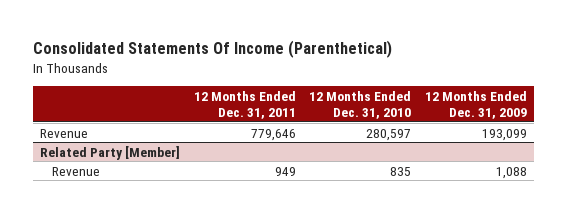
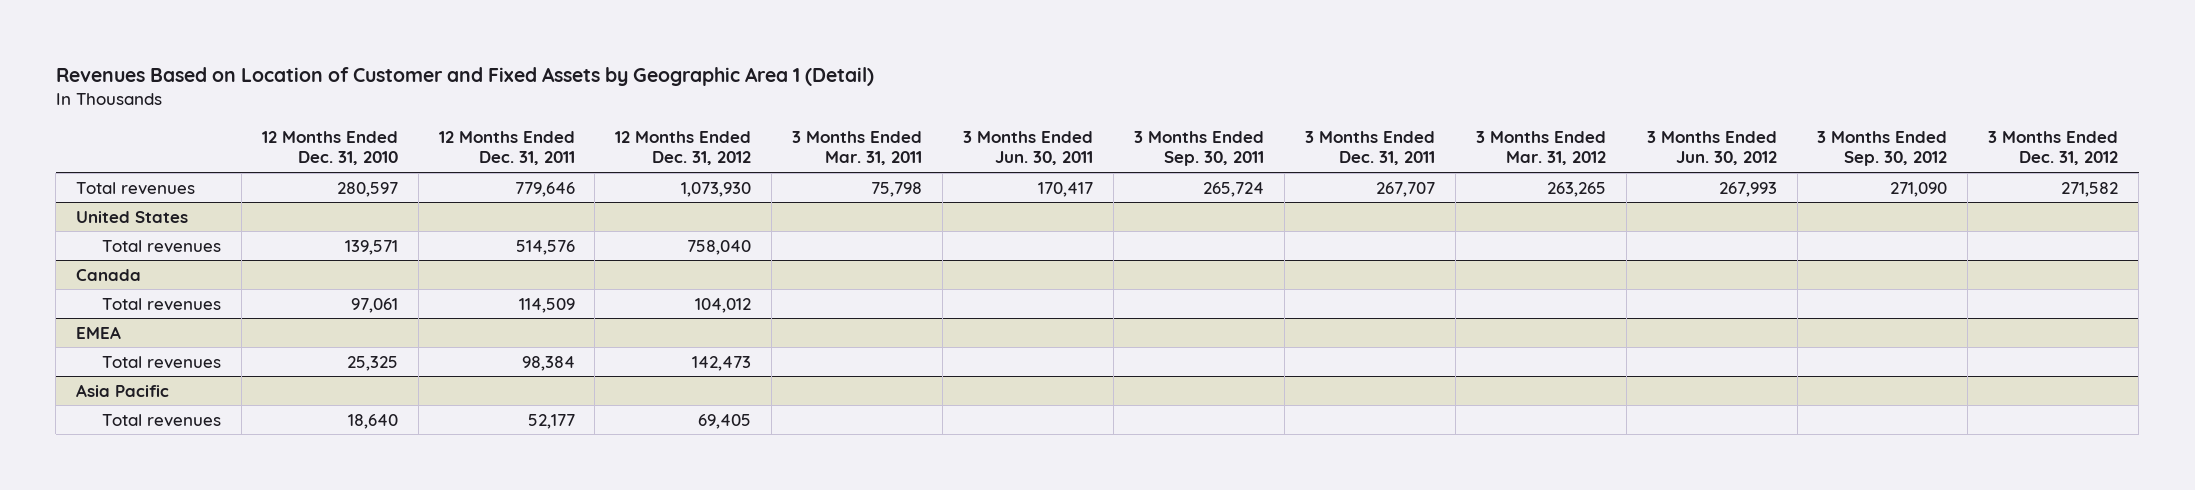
[32,40,392,59] Consolidated Statements Of Income (Parenthetical) -> [55,67,874,87] Revenues Based on Location of Customer and Fixed Assets by Geographic Area 1 (Detail)
[424,91,527,119] 12 Months Ended Dec. 31, 2009 -> none
none -> [615,130,752,166] 12 Months Ended Dec. 31, 2012
none -> [792,130,923,166] 3 Months Ended Mar. 31, 2011
none -> [963,130,1094,166] 3 Months Ended Jun. 30, 2011
none -> [1134,130,1265,167] 3 Months Ended Sep. 30, 2011
none -> [1304,130,1435,166] 3 Months Ended Dec. 31, 2011
none -> [1475,130,1606,166] 3 Months Ended Mar. 31, 2012
none -> [1646,130,1777,166] 3 Months Ended Jun. 30, 2012
none -> [1817,130,1948,167] 3 Months Ended Sep. 30, 2012
none -> [1988,130,2119,166] 3 Months Ended Dec. 31, 2012
[39,145,180,160] Related Party [Member] -> none
[51,166,100,176] Revenue -> none
[39,128,88,138] Revenue -> [76,181,196,195] Total revenues
none -> [76,210,189,223] United States
none -> [101,239,221,253] Total revenues
none -> [76,268,142,281] Canada
none -> [101,297,221,311] Total revenues
none -> [76,325,122,339] EMEA
none -> [101,355,221,369] Total revenues
none -> [76,383,170,397] Asia Pacific
none -> [101,413,221,427] Total revenues

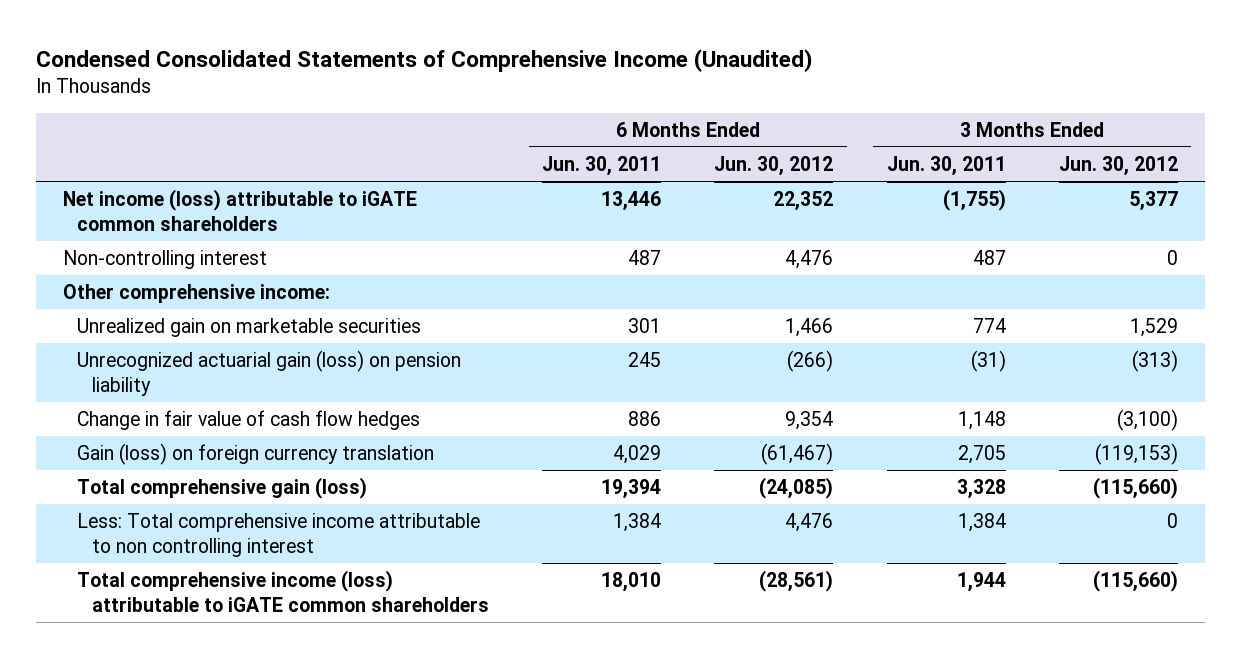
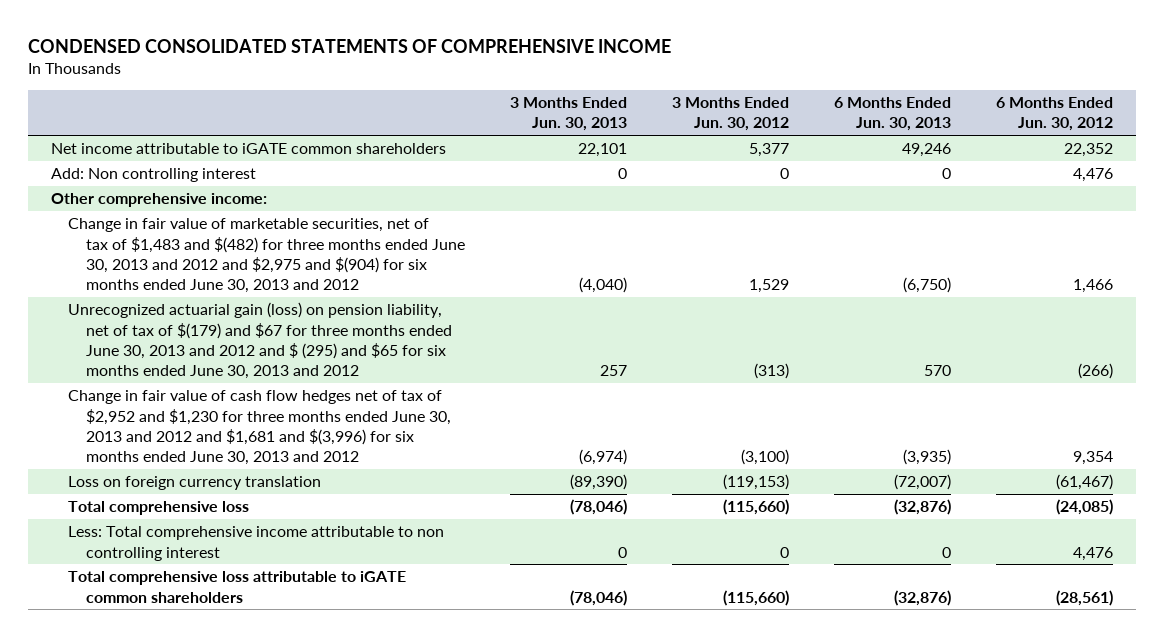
[36,48,813,72] Condensed Consolidated Statements of Comprehensive Income (Unaudited) -> [28,38,672,53] CONDENSED CONSOLIDATED STATEMENTS OF COMPREHENSIVE INCOME
[541,155,661,176] Jun. 30, 2011 -> none
[886,155,1006,176] Jun. 30, 2011 -> none
none -> [510,96,628,132] 3 Months Ended Jun. 30, 2013
none -> [834,96,952,132] 6 Months Ended Jun. 30, 2013
[63,188,418,231] Net income (loss) attributable to iGATE common shareholders -> [50,143,446,155] Net income attributable to iGATE common shareholders
[63,249,268,269] Non-controlling interest -> [50,168,256,183] Add: Non controlling interest
[77,317,422,337] Unrealized gain on marketable securities -> [68,218,466,294] Change in fair value of marketable securities, net of tax of $1,483 and $(482) for three months ended June 30, 2013 and 2012 and $2,975 and $(904) for six months ended June 30, 2013 and 2012
[77,349,462,396] Unrecognized actuarial gain (loss) on pension liability -> [68,302,453,380] Unrecognized actuarial gain (loss) on pension liability, net of tax of $(179) and $67 for three months ended June 30, 2013 and 2012 and $ (295) and $65 for six months ended June 30, 2013 and 2012
[77,409,421,430] Change in fair value of cash flow hedges -> [68,390,452,466] Change in fair value of cash flow hedges net of tax of $2,952 and $1,230 for three months ended June 30, 2013 and 2012 and $1,681 and $(3,996) for six months ended June 30, 2013 and 2012
[77,442,435,465] Gain (loss) on foreign currency translation -> [68,476,322,491] Loss on foreign currency translation
[77,476,368,499] Total comprehensive gain (loss) -> [68,501,250,516] Total comprehensive loss
[77,569,489,612] Total comprehensive income (loss) attributable to iGATE common shareholders -> [68,571,407,603] Total comprehensive loss attributable to iGATE common shareholders

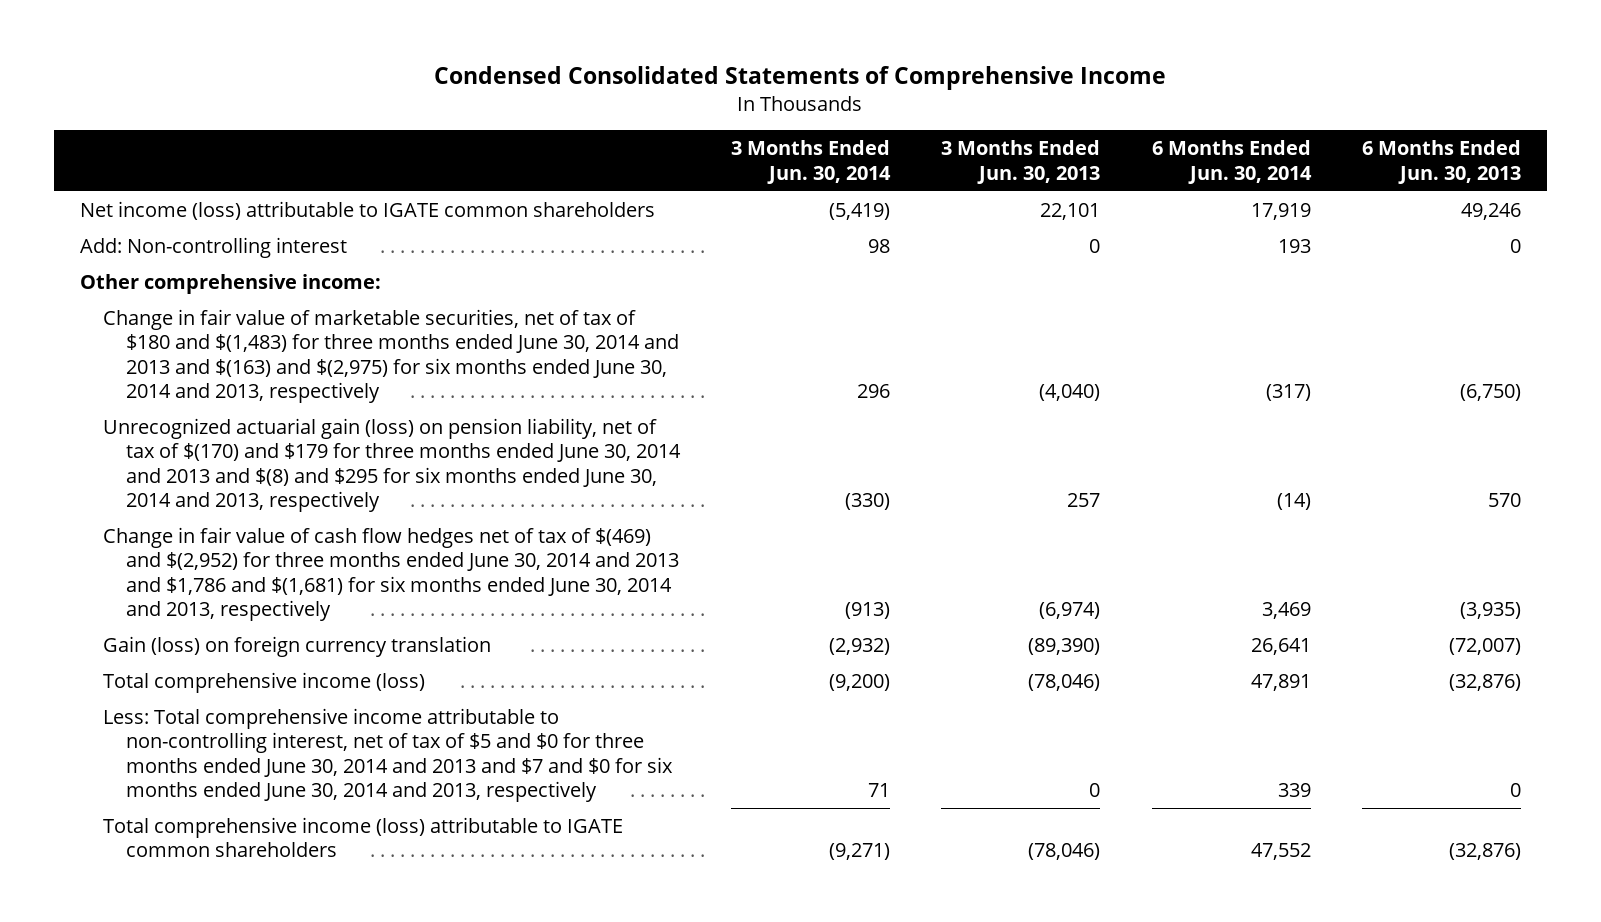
[28,38,672,53] CONDENSED CONSOLIDATED STATEMENTS OF COMPREHENSIVE INCOME -> [434,66,1167,91] Condensed Consolidated Statements of Comprehensive Income
[672,96,790,132] 3 Months Ended Jun. 30, 2012 -> none
[996,96,1114,132] 6 Months Ended Jun. 30, 2012 -> none
none -> [731,140,892,184] 3 Months Ended Jun. 30, 2014
none -> [1151,140,1312,184] 6 Months Ended Jun. 30, 2014
[50,143,446,155] Net income attributable to iGATE common shareholders -> [79,200,655,220] Net income (loss) attributable to IGATE common shareholders
[50,168,256,183] Add: Non controlling interest -> [79,236,347,258] Add: Non-controlling interest
[68,218,466,294] Change in fair value of marketable securities, net of tax of $1,483 and $(482) for three months ended June 30, 2013 and 2012 and $2,975 and $(904) for six months ended June 30, 2013 and 2012 -> [102,308,679,404] Change in fair value of marketable securities, net of tax of $180 and $(1,483) for three months ended June 30, 2014 and 2013 and $(163) and $(2,975) for six months ended June 30, 2014 and 2013, respectively
[68,302,453,380] Unrecognized actuarial gain (loss) on pension liability, net of tax of $(179) and $67 for three months ended June 30, 2013 and 2012 and $ (295) and $65 for six months ended June 30, 2013 and 2012 -> [102,417,681,513] Unrecognized actuarial gain (loss) on pension liability, net of tax of $(170) and $179 for three months ended June 30, 2014 and 2013 and $(8) and $295 for six months ended June 30, 2014 and 2013, respectively
[68,390,452,466] Change in fair value of cash flow hedges net of tax of $2,952 and $1,230 for three months ended June 30, 2013 and 2012 and $1,681 and $(3,996) for six months ended June 30, 2013 and 2012 -> [102,526,679,622] Change in fair value of cash flow hedges net of tax of $(469) and $(2,952) for three months ended June 30, 2014 and 2013 and $1,786 and $(1,681) for six months ended June 30, 2014 and 2013, respectively
[68,476,322,491] Loss on foreign currency translation -> [102,635,491,657] Gain (loss) on foreign currency translation
[68,501,250,516] Total comprehensive loss -> [102,671,425,693] Total comprehensive income (loss)
[68,526,445,561] Less: Total comprehensive income attributable to non controlling interest -> [102,707,673,803] Less: Total comprehensive income attributable to non-controlling interest, net of tax of $5 and $0 for three months ended June 30, 2014 and 2013 and $7 and $0 for six months ended June 30, 2014 and 2013, respectively
[68,571,407,603] Total comprehensive loss attributable to iGATE common shareholders -> [102,816,623,858] Total comprehensive income (loss) attributable to IGATE common shareholders

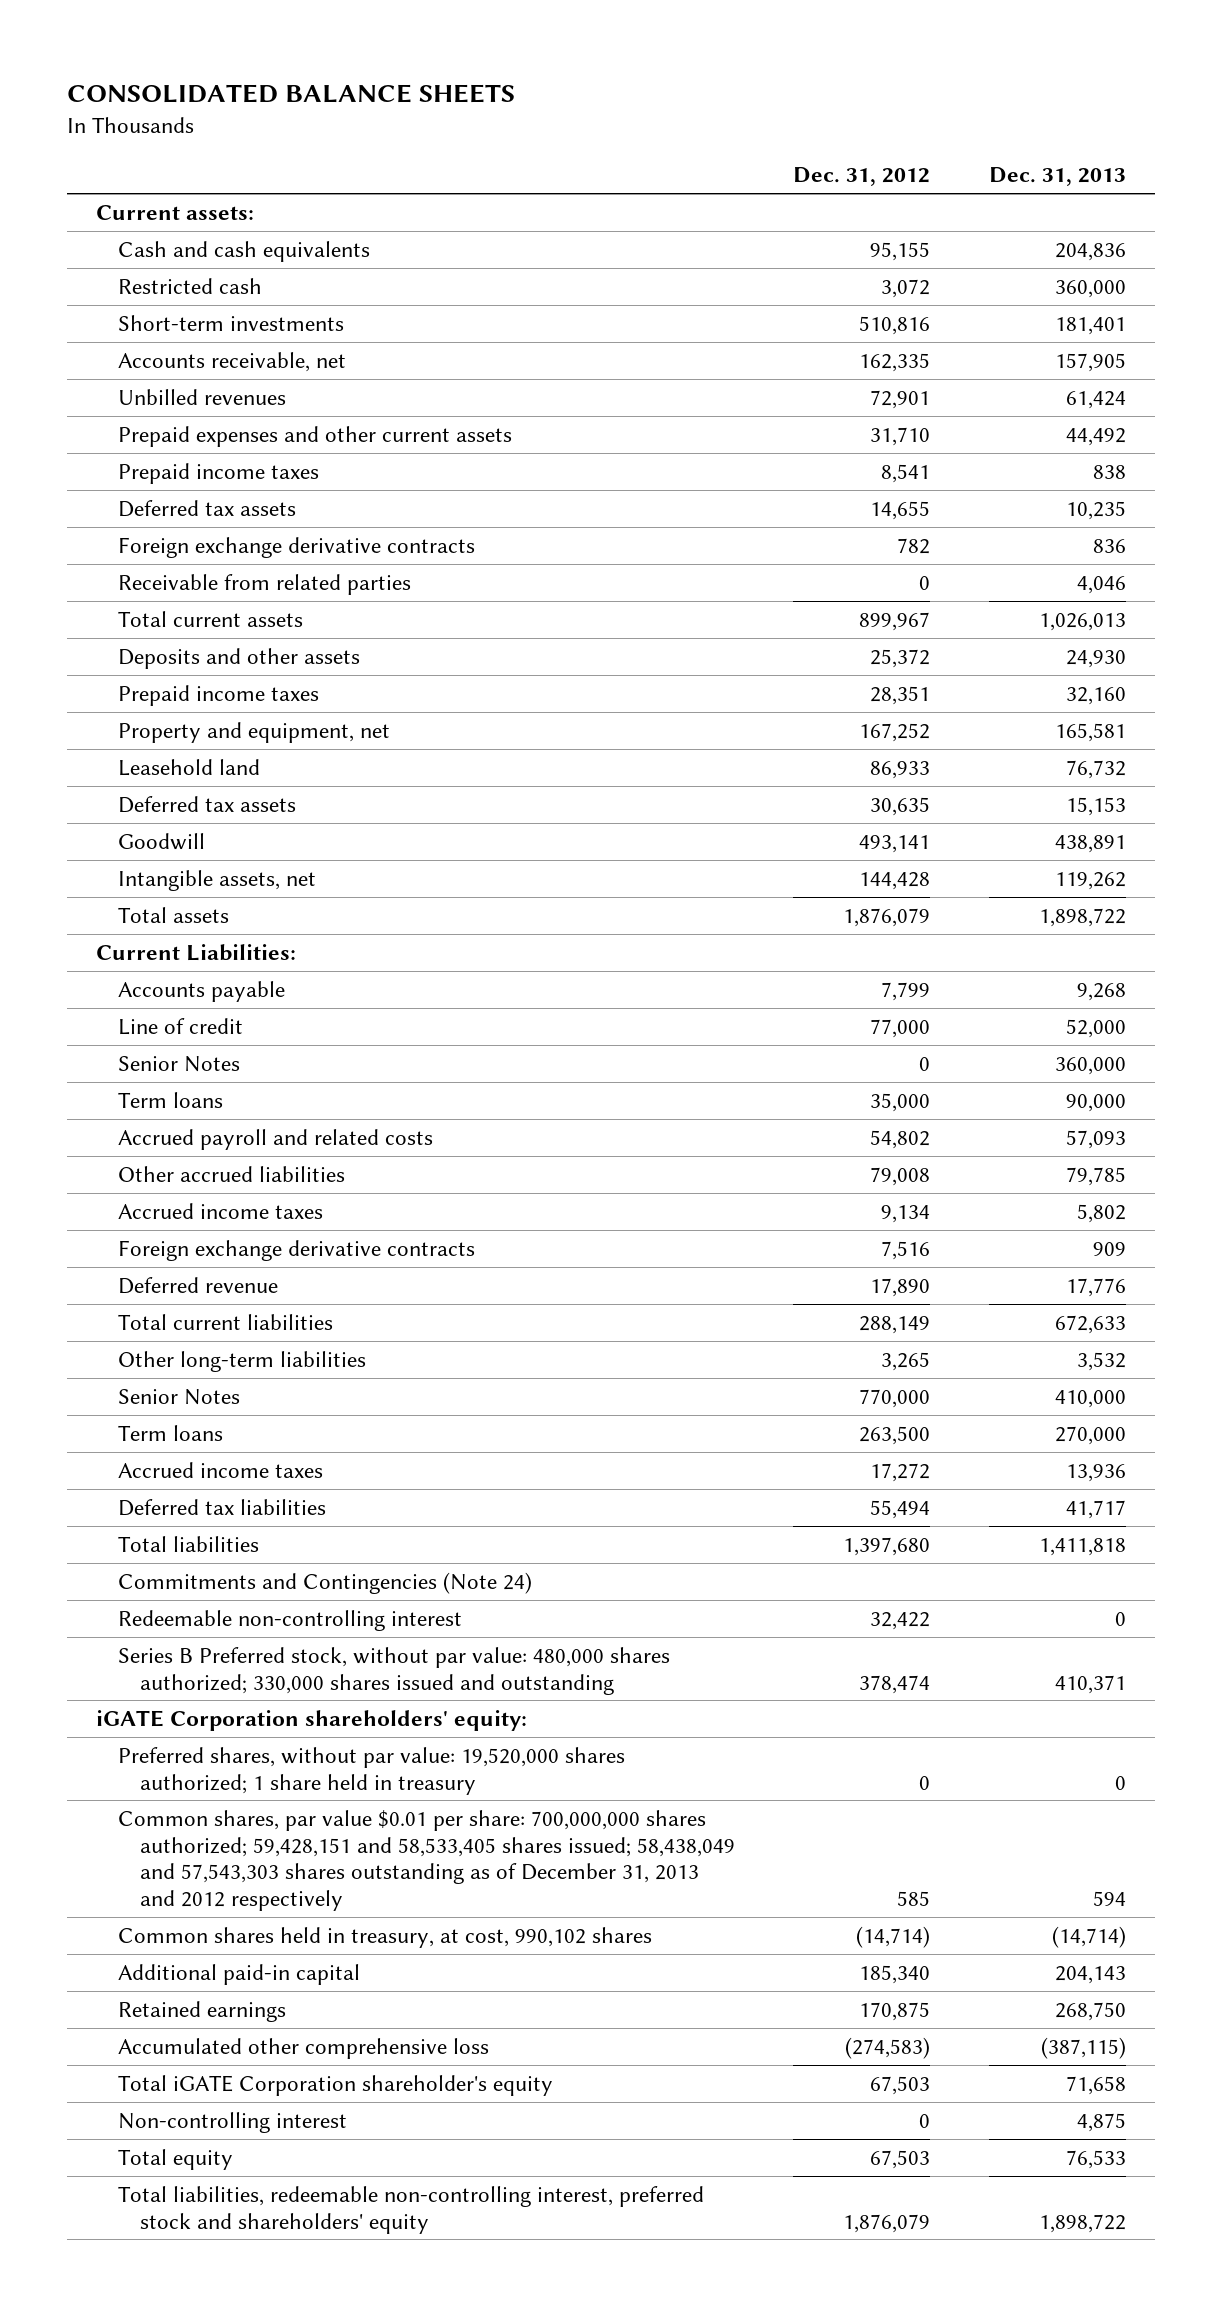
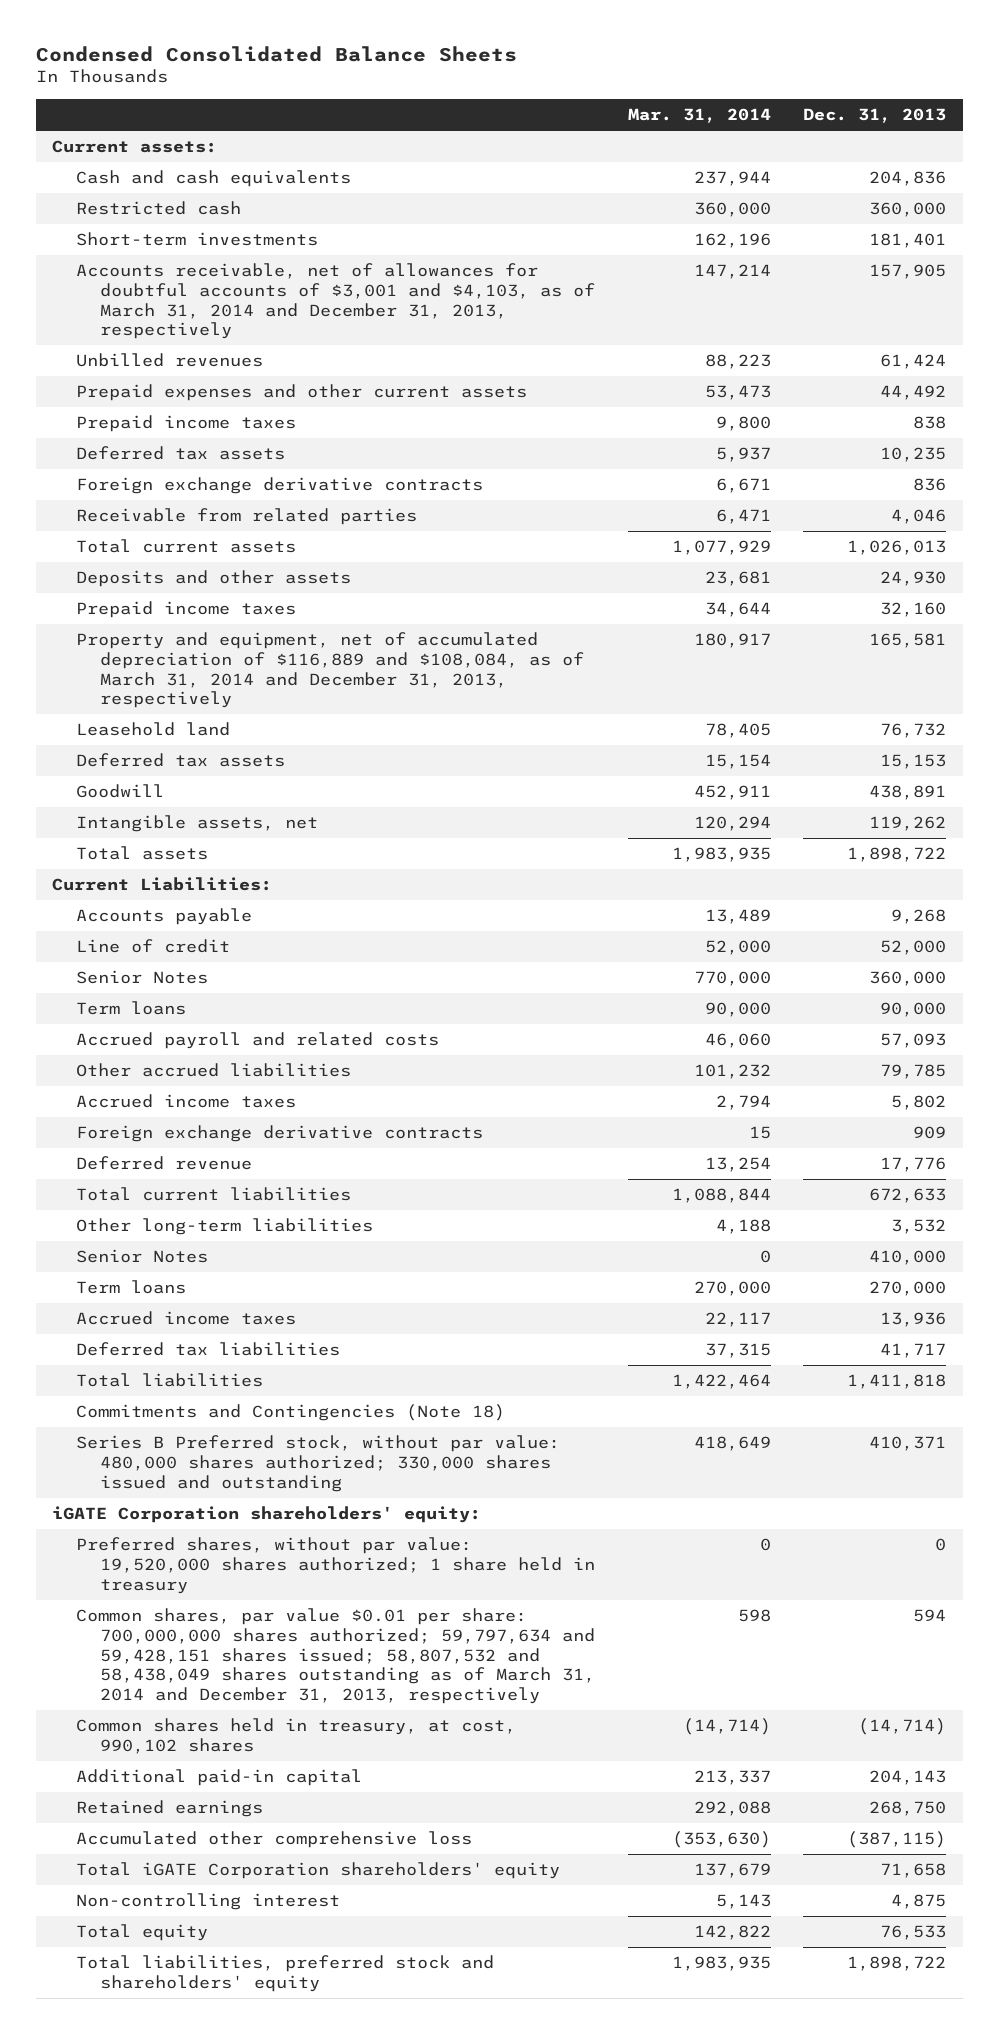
[66,84,515,104] CONSOLIDATED BALANCE SHEETS -> [35,45,517,62] Condensed Consolidated Balance Sheets
[793,167,931,187] Dec. 31, 2012 -> none
none -> [627,107,771,123] Mar. 31, 2014
[117,351,346,372] Accounts receivable, net -> [75,263,595,340] Accounts receivable, net of allowances for doubtful accounts of $3,001 and $4,103, as of March 31, 2014 and December 31, 2013, respectively
[117,721,390,743] Property and equipment, net -> [75,632,584,709] Property and equipment, net of accumulated depreciation of $116,889 and $108,084, as of March 31, 2014 and December 31, 2013, respectively
[117,1609,462,1631] Redeemable non-controlling interest -> none
[117,1571,532,1594] Commitments and Contingencies (Note 24) -> [75,1404,505,1422] Commitments and Contingencies (Note 18)
[117,1809,735,1911] Common shares, par value $0.01 per share: 700,000,000 shares authorized; 59,428,151 and 58,533,405 shares issued; 58,438,049 and 57,543,303 shares outstanding as of December 31, 2013 and 2012 respectively -> [75,1608,595,1705] Common shares, par value $0.01 per share: 700,000,000 shares authorized; 59,797,634 and 59,428,151 shares issued; 58,807,532 and 58,438,049 shares outstanding as of March 31, 2014 and December 31, 2013, respectively
[117,2074,553,2096] Total iGATE Corporation shareholder's equity -> [75,1862,560,1880] Total iGATE Corporation shareholders' equity
[117,2185,704,2234] Total liabilities, redeemable non-controlling interest, preferred stock and shareholders' equity -> [75,1955,494,1993] Total liabilities, preferred stock and shareholders' equity

